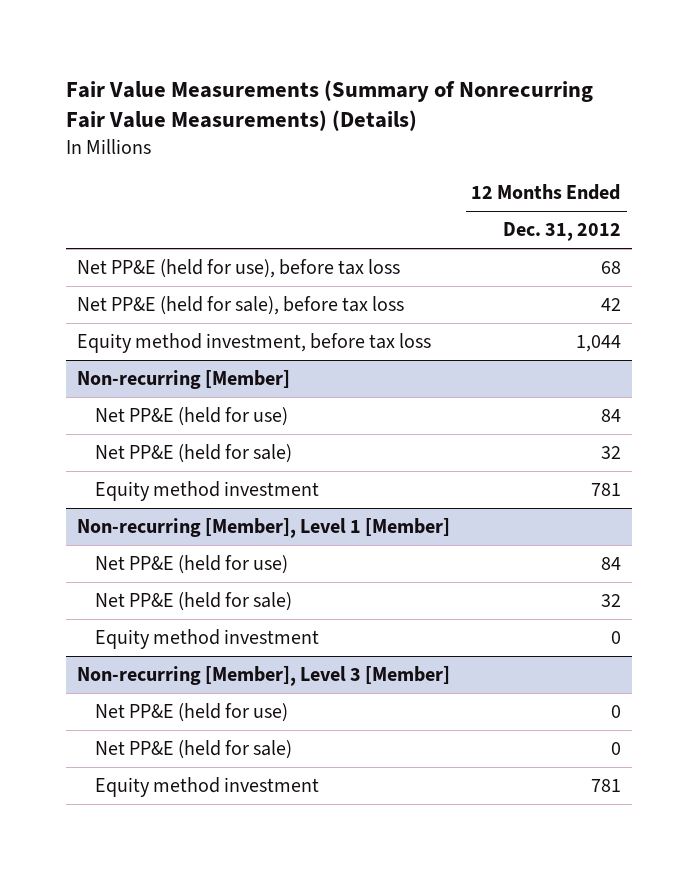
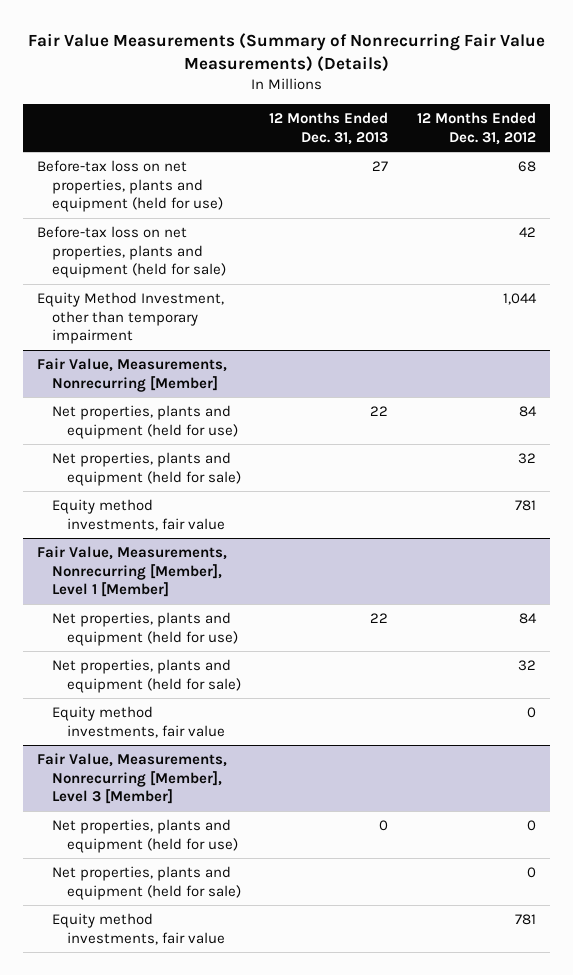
none -> [269,111,389,145] 12 Months Ended Dec. 31, 2013
[76,370,290,390] Non-recurring [Member] -> none
[76,518,450,539] Non-recurring [Member], Level 1 [Member] -> none
[76,666,450,687] Non-recurring [Member], Level 3 [Member] -> none
[76,259,400,279] Net PP&E (held for use), before tax loss -> [37,159,223,213] Before-tax loss on net properties, plants and equipment (held for use)
[76,296,404,316] Net PP&E (held for sale), before tax loss -> [37,225,226,279] Before-tax loss on net properties, plants and equipment (held for sale)
[76,333,431,354] Equity method investment, before tax loss -> [37,291,225,345] Equity Method Investment, other than temporary impairment
none -> [37,357,228,392] Fair Value, Measurements, Nonrecurring [Member]
[94,407,288,427] Net PP&E (held for use) -> [51,404,238,439] Net properties, plants and equipment (held for use)
[94,444,292,464] Net PP&E (held for sale) -> [51,451,241,486] Net properties, plants and equipment (held for sale)
[94,481,319,502] Equity method investment -> [51,498,225,531] Equity method investments, fair value
none -> [37,545,228,598] Fair Value, Measurements, Nonrecurring [Member], Level 1 [Member]
[94,555,288,575] Net PP&E (held for use) -> [51,611,238,646] Net properties, plants and equipment (held for use)
[94,592,292,612] Net PP&E (held for sale) -> [51,658,241,693] Net properties, plants and equipment (held for sale)
[94,629,319,650] Equity method investment -> [51,705,225,738] Equity method investments, fair value
none -> [37,752,228,805] Fair Value, Measurements, Nonrecurring [Member], Level 3 [Member]
[94,703,288,723] Net PP&E (held for use) -> [51,818,238,853] Net properties, plants and equipment (held for use)
[94,740,292,760] Net PP&E (held for sale) -> [51,865,241,900] Net properties, plants and equipment (held for sale)
[94,777,319,798] Equity method investment -> [51,912,225,945] Equity method investments, fair value

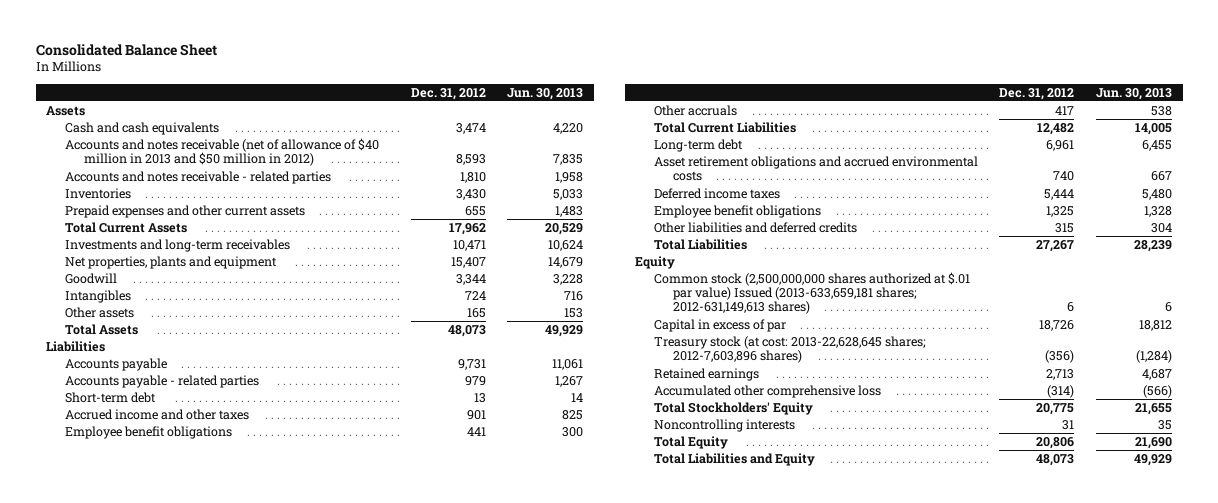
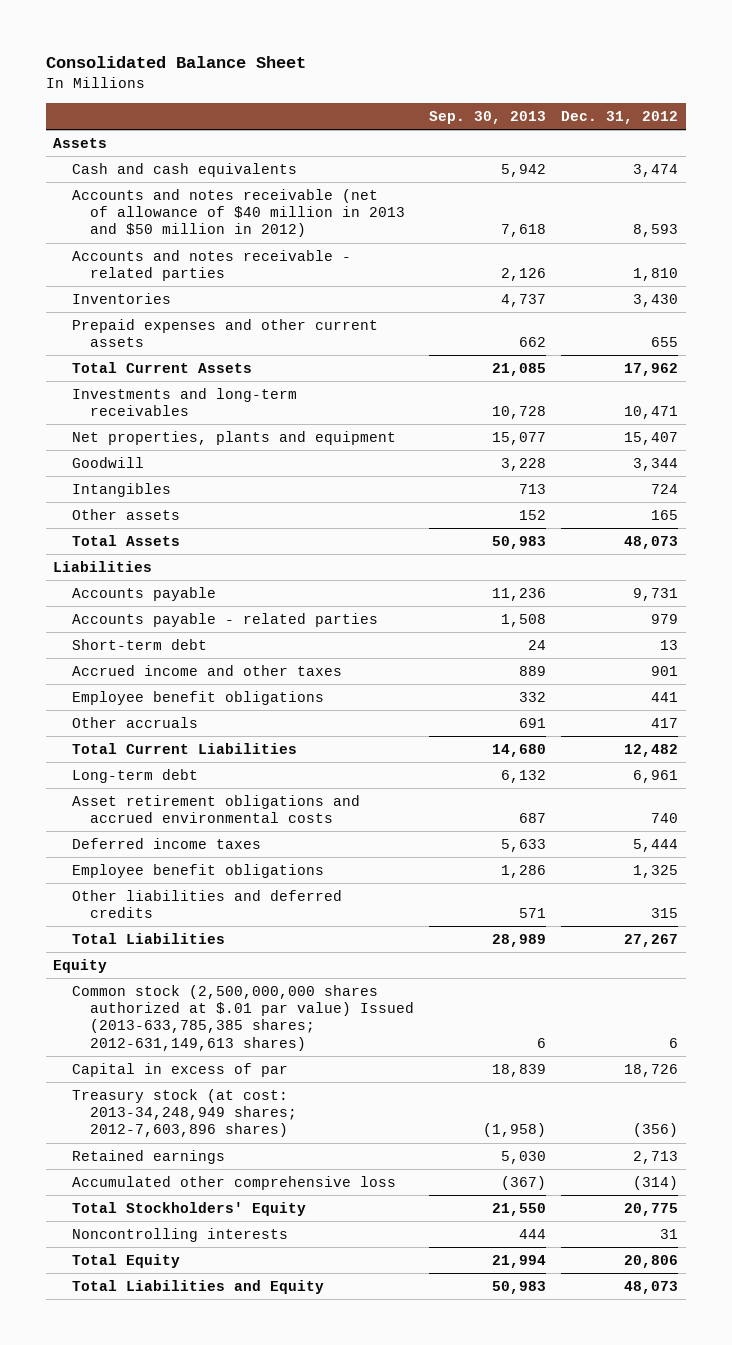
[507,87,584,100] Jun. 30, 2013 -> none
none -> [429,110,547,124] Sep. 30, 2013
[654,272,971,315] Common stock (2,500,000,000 shares authorized at $.01 par value) Issued (2013-633,659,181 shares; 2012-631,149,613 shares) -> [71,984,415,1051] Common stock (2,500,000,000 shares authorized at $.01 par value) Issued (2013-633,785,385 shares; 2012-631,149,613 shares)
[654,336,927,364] Treasury stock (at cost: 2013-22,628,645 shares; 2012-7,603,896 shares) -> [71,1088,298,1138] Treasury stock (at cost: 2013-34,248,949 shares; 2012-7,603,896 shares)

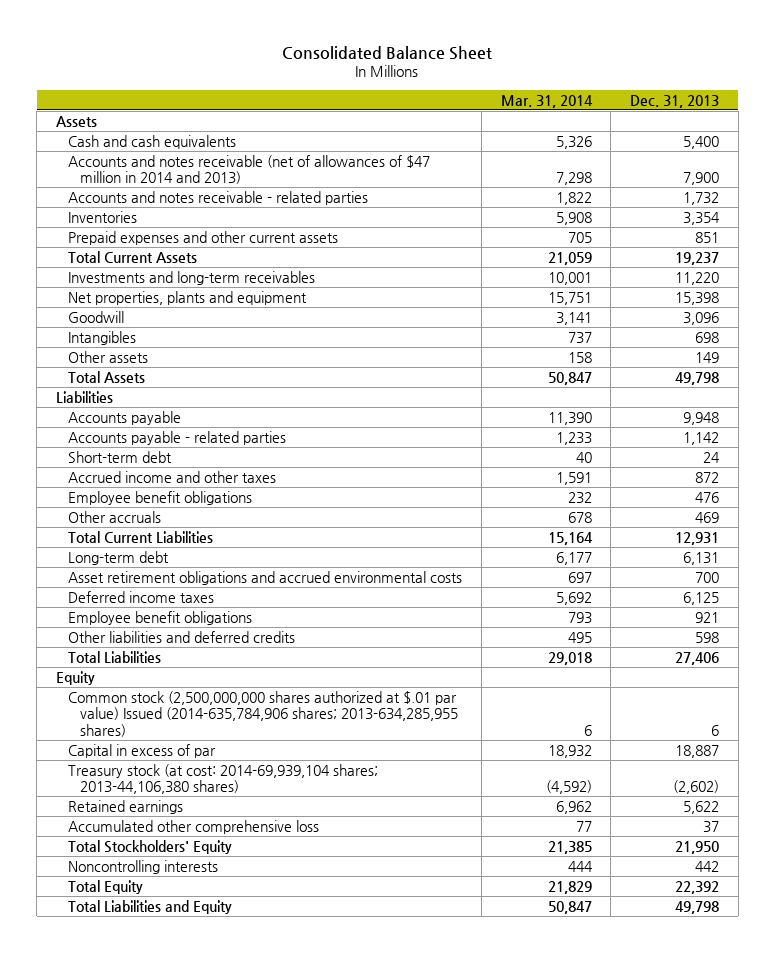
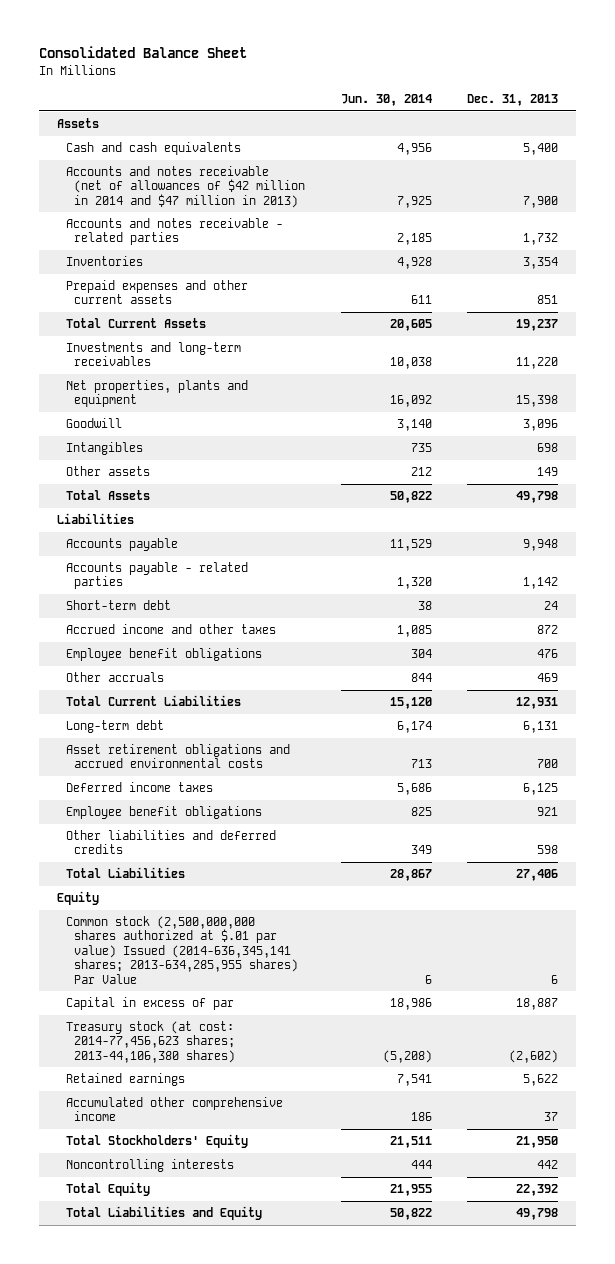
[500,94,593,108] Mar. 31, 2014 -> none
none -> [340,94,432,107] Jun. 30, 2014
[68,154,431,185] Accounts and notes receivable (net of allowances of $47 million in 2014 and 2013) -> [65,166,306,208] Accounts and notes receivable (net of allowances of $42 million in 2014 and $47 million in 2013)
[68,690,459,737] Common stock (2,500,000,000 shares authorized at $.01 par value) Issued (2014-635,784,906 shares; 2013-634,285,955 shares) -> [65,916,299,984] Common stock (2,500,000,000 shares authorized at $.01 par value) Issued (2014-636,345,141 shares; 2013-634,285,955 shares) Par Value
[68,763,379,795] Treasury stock (at cost: 2014-69,939,104 shares; 2013-44,106,380 shares) -> [65,1021,236,1063] Treasury stock (at cost: 2014-77,456,623 shares; 2013-44,106,380 shares)
[68,819,320,834] Accumulated other comprehensive loss -> [65,1097,283,1122] Accumulated other comprehensive income

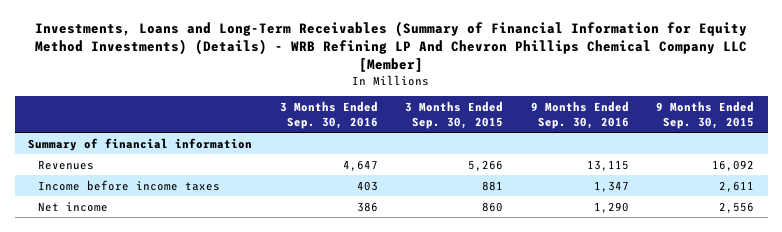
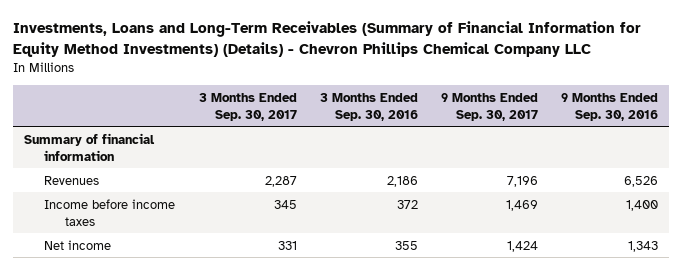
[35,20,748,73] Investments, Loans and Long-Term Receivables (Summary of Financial Information for Equity Method Investments) (Details) - WRB Refining LP And Chevron Phillips Chemical Company LLC [Member] -> [12,21,641,57] Investments, Loans and Long-Term Receivables (Summary of Financial Information for Equity Method Investments) (Details) - Chevron Phillips Chemical Company LLC
[405,100,504,129] 3 Months Ended Sep. 30, 2015 -> none
[655,100,754,129] 9 Months Ended Sep. 30, 2015 -> none
none -> [198,92,297,121] 3 Months Ended Sep. 30, 2017
none -> [440,92,538,121] 9 Months Ended Sep. 30, 2017
[342,159,378,171] 4,647 -> [386,175,418,187] 2,186
[586,159,629,171] 13,115 -> [623,175,658,187] 6,526
[356,180,378,191] 403 -> [396,199,418,209] 372
[593,180,629,192] 1,347 -> [625,199,658,211] 1,400
[356,201,378,212] 386 -> [394,240,418,250] 355
[593,201,629,213] 1,290 -> [627,240,658,252] 1,343

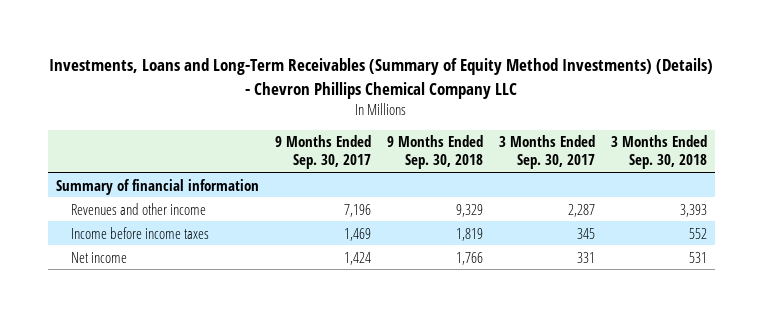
[12,21,641,57] Investments, Loans and Long-Term Receivables (Summary of Financial Information for Equity Method Investments) (Details) - Chevron Phillips Chemical Company LLC -> [49,58,714,99] Investments, Loans and Long-Term Receivables (Summary of Equity Method Investments) (Details) - Chevron Phillips Chemical Company LLC
[319,92,418,121] 3 Months Ended Sep. 30, 2016 -> none
[560,92,658,121] 9 Months Ended Sep. 30, 2016 -> none
none -> [386,135,483,170] 9 Months Ended Sep. 30, 2018
none -> [610,135,707,170] 3 Months Ended Sep. 30, 2018
[44,175,100,185] Revenues -> [71,202,207,215] Revenues and other income

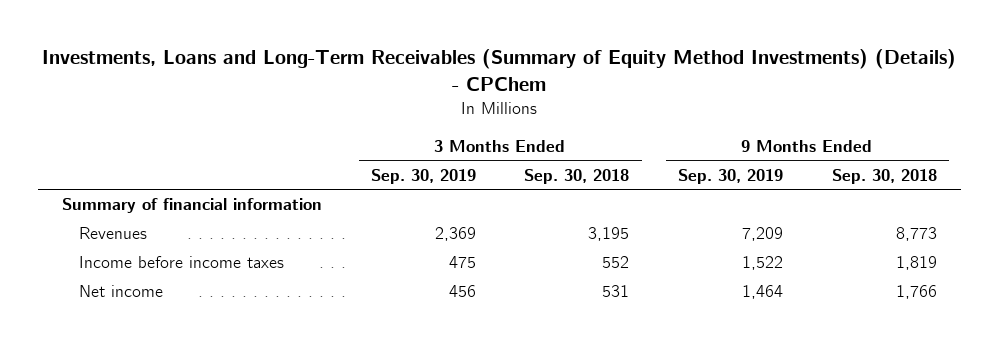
[49,58,714,99] Investments, Loans and Long-Term Receivables (Summary of Equity Method Investments) (Details) - Chevron Phillips Chemical Company LLC -> [42,49,957,91] Investments, Loans and Long-Term Receivables (Summary of Equity Method Investments) (Details) - CPChem
[275,135,372,170] 9 Months Ended Sep. 30, 2017 -> none
[498,135,595,170] 3 Months Ended Sep. 30, 2017 -> none
none -> [370,168,476,184] Sep. 30, 2019
none -> [678,168,784,184] Sep. 30, 2019
[71,202,207,215] Revenues and other income -> [78,227,147,240] Revenues
[455,203,483,217] 9,329 -> [895,227,937,242] 8,773
[679,203,707,217] 3,393 -> [588,227,630,242] 3,195

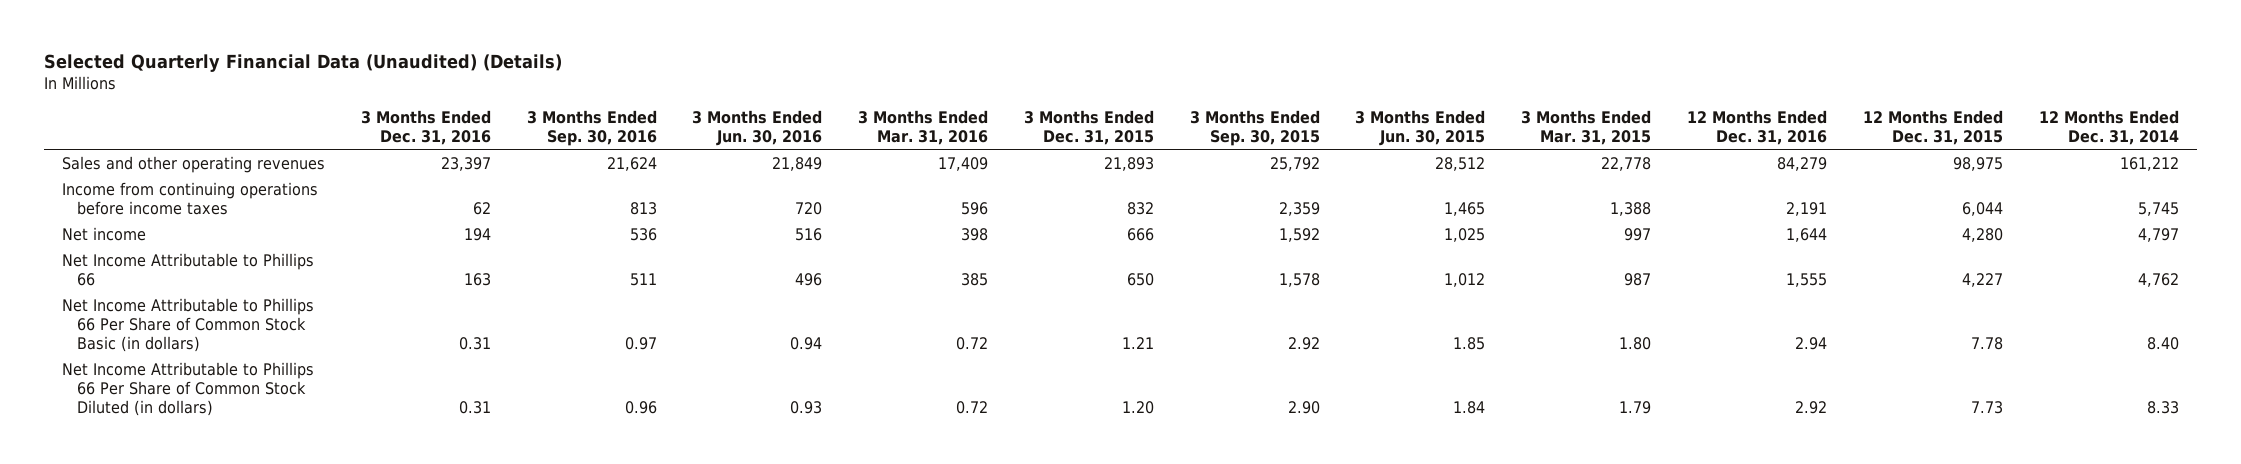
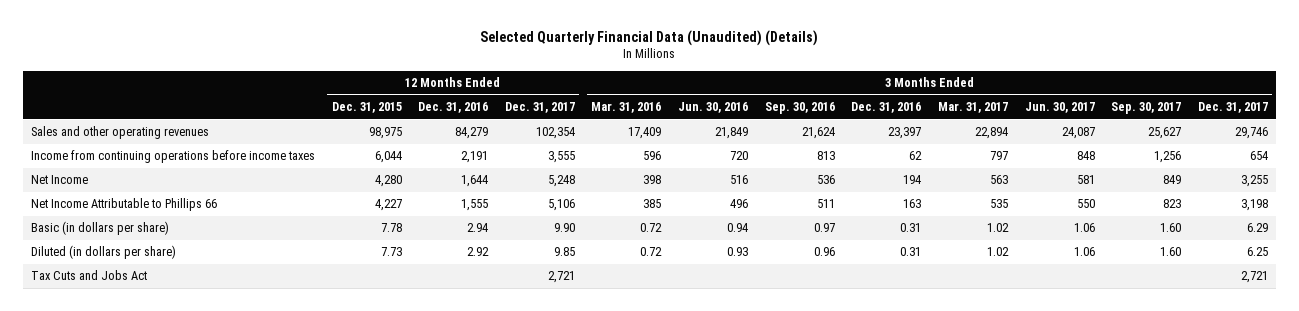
[1023,109,1154,145] 3 Months Ended Dec. 31, 2015 -> none
[1189,109,1320,146] 3 Months Ended Sep. 30, 2015 -> none
[1355,109,1486,146] 3 Months Ended Jun. 30, 2015 -> none
[1521,109,1652,145] 3 Months Ended Mar. 31, 2015 -> none
[2038,109,2179,145] 12 Months Ended Dec. 31, 2014 -> none
none -> [504,102,575,114] Dec. 31, 2017
none -> [938,102,1009,114] Mar. 31, 2017
none -> [1024,102,1095,114] Jun. 30, 2017
none -> [1111,102,1182,115] Sep. 30, 2017
none -> [1198,102,1269,114] Dec. 31, 2017
[61,226,146,241] Net income -> [30,175,88,185] Net Income
[61,297,314,352] Net Income Attributable to Phillips 66 Per Share of Common Stock Basic (in dollars) -> [30,221,169,236] Basic (in dollars per share)
[61,361,314,416] Net Income Attributable to Phillips 66 Per Share of Common Stock Diluted (in dollars) -> [30,245,176,260] Diluted (in dollars per share)
none -> [30,270,147,281] Tax Cuts and Jobs Act

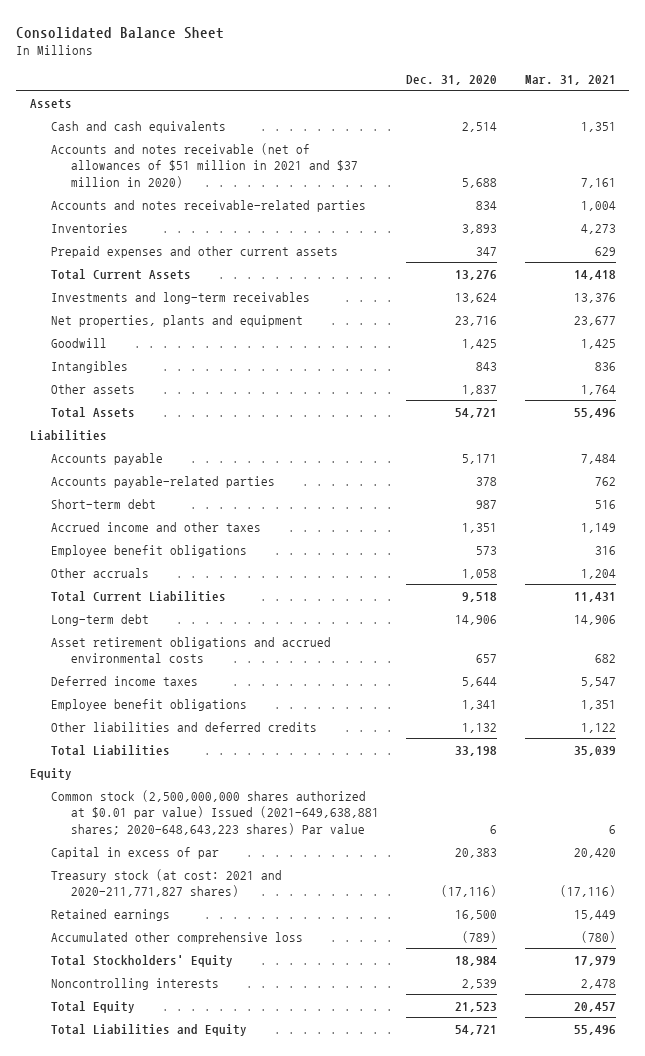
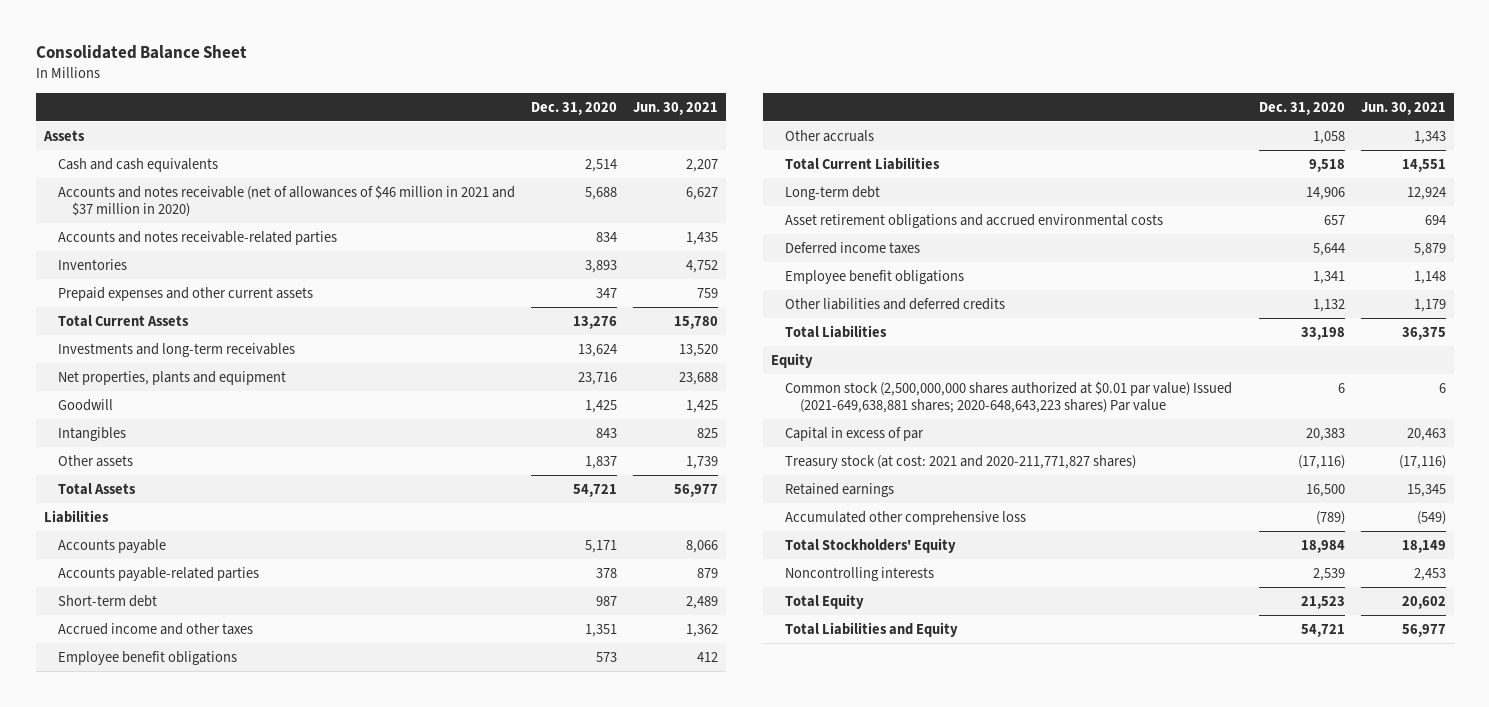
[524,74,616,85] Mar. 31, 2021 -> none
none -> [633,101,719,115] Jun. 30, 2021
[50,142,359,188] Accounts and notes receivable (net of allowances of $51 million in 2021 and $37 million in 2020) -> [57,184,515,217] Accounts and notes receivable (net of allowances of $46 million in 2021 and $37 million in 2020)

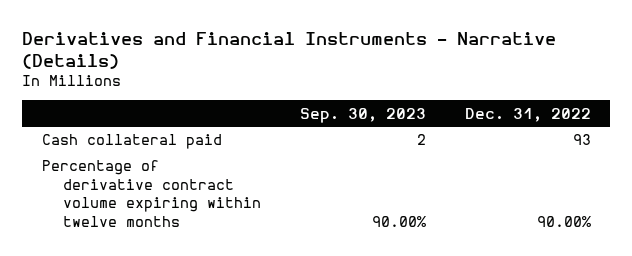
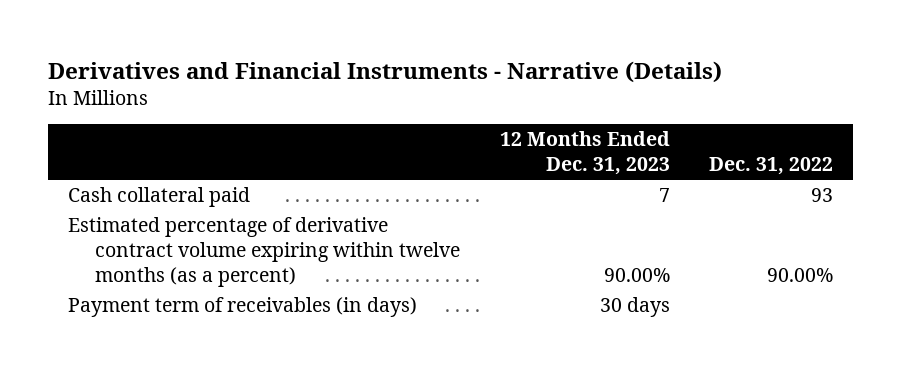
[299,107,426,123] Sep. 30, 2023 -> none
none -> [499,131,670,176] 12 Months Ended Dec. 31, 2023
[41,160,262,227] Percentage of derivative contract volume expiring within twelve months -> [68,217,461,287] Estimated percentage of derivative contract volume expiring within twelve months (as a percent)
none -> [68,297,418,318] Payment term of receivables (in days)

